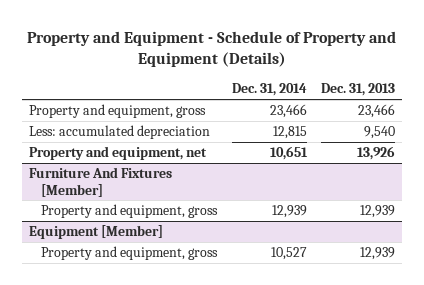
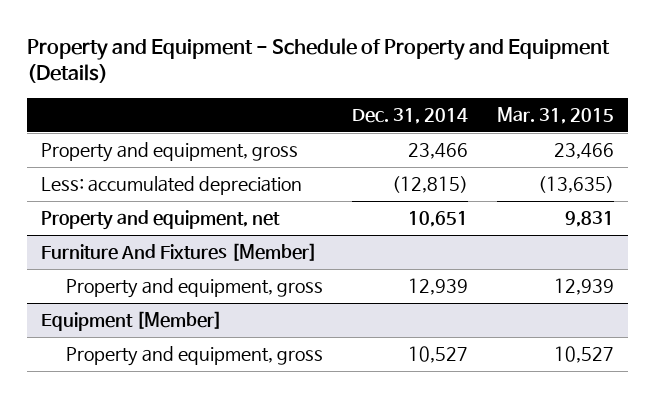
[321,83,396,97] Dec. 31, 2013 -> none
none -> [496,106,614,124] Mar. 31, 2015
[272,126,307,140] 12,815 -> [392,176,469,194] (12,815)

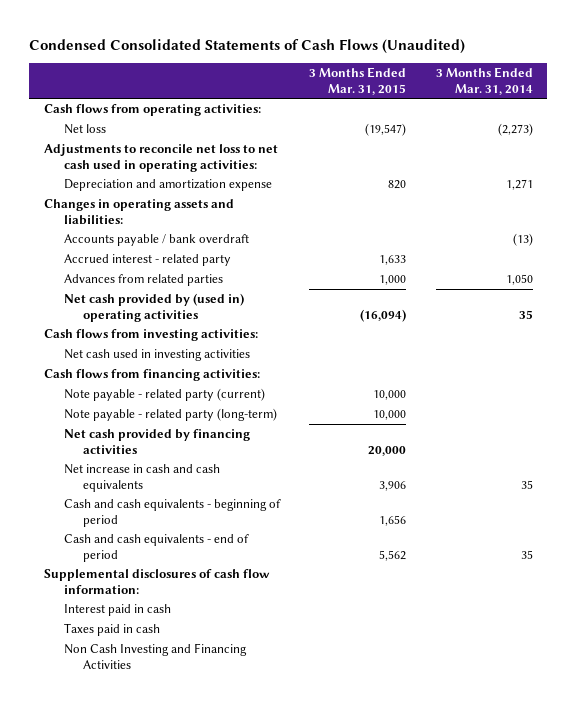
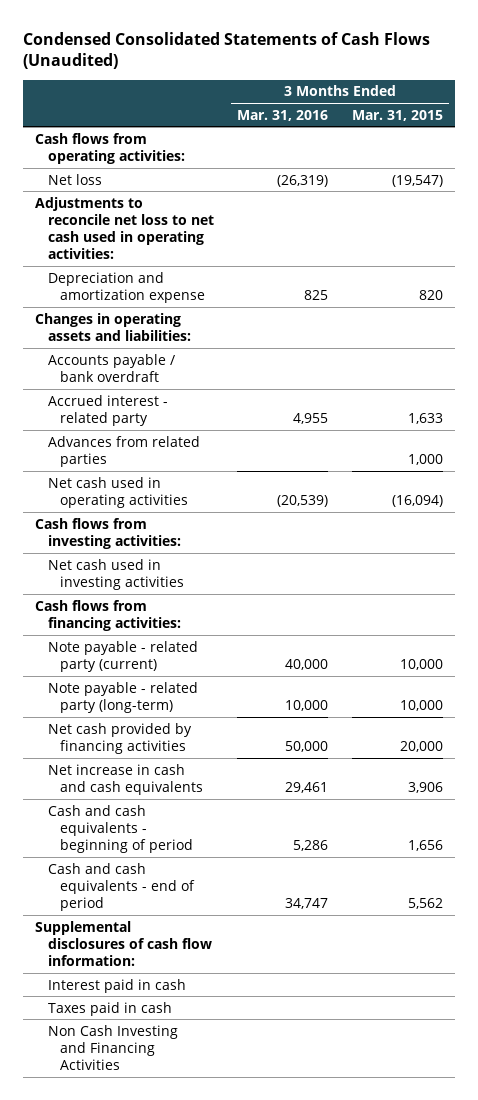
[435,66,533,95] 3 Months Ended Mar. 31, 2014 -> none
none -> [237,109,329,121] Mar. 31, 2016
[63,293,244,322] Net cash provided by (used in) operating activities -> [47,476,189,508] Net cash used in operating activities

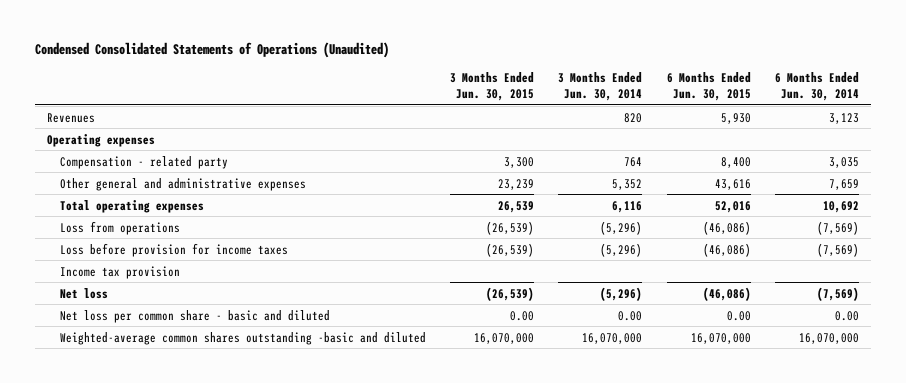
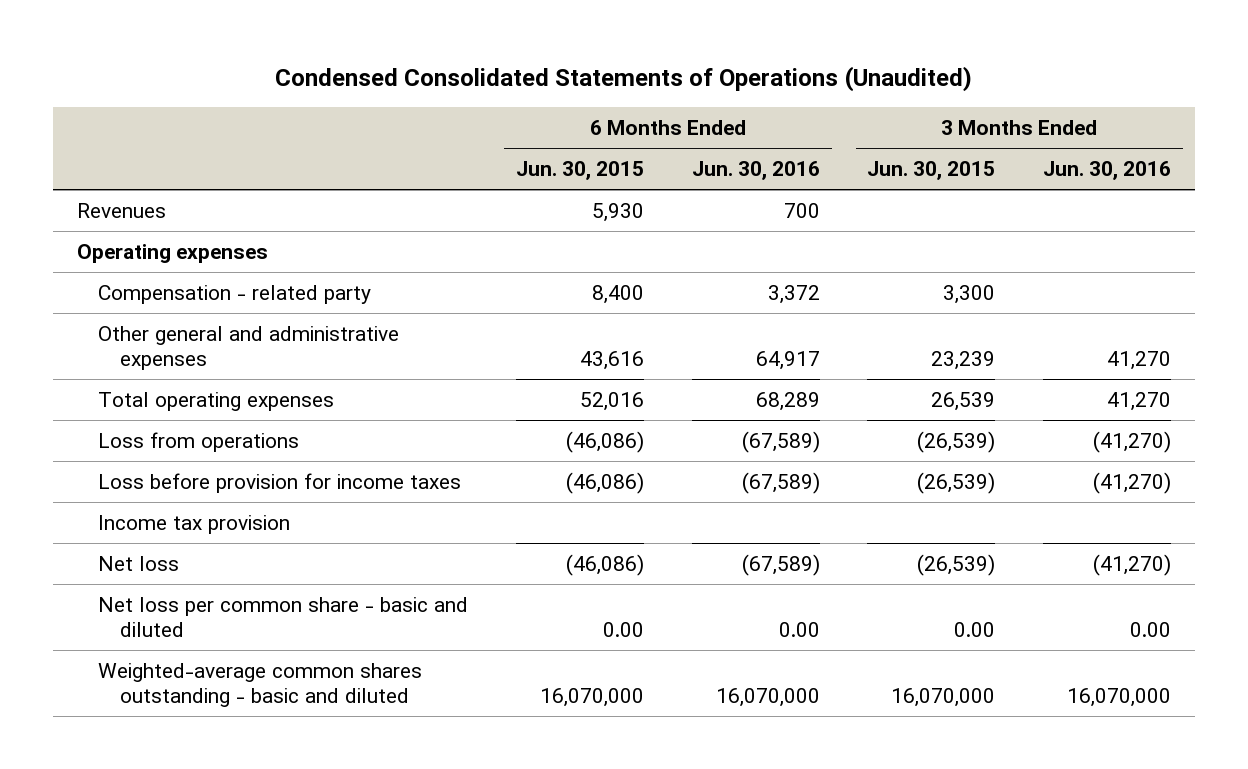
[558,72,643,101] 3 Months Ended Jun. 30, 2014 -> none
[775,72,860,101] 6 Months Ended Jun. 30, 2014 -> none
none -> [691,161,820,181] Jun. 30, 2016
none -> [1043,161,1172,181] Jun. 30, 2016
[59,331,426,345] Weighted-average common shares outstanding -basic and diluted -> [98,663,423,708] Weighted-average common shares outstanding - basic and diluted

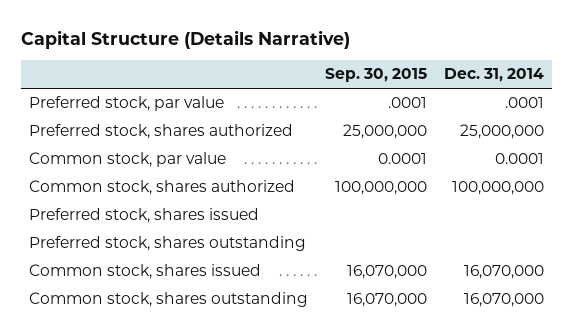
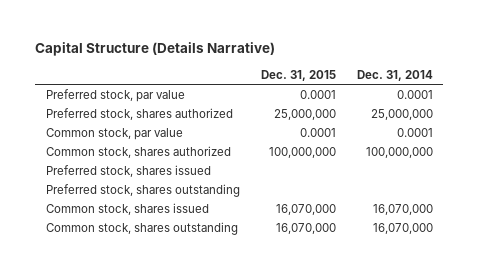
[325,68,428,83] Sep. 30, 2015 -> none
none -> [260,69,336,81] Dec. 31, 2015
[504,97,544,109] .0001 -> [396,90,433,100] 0.0001

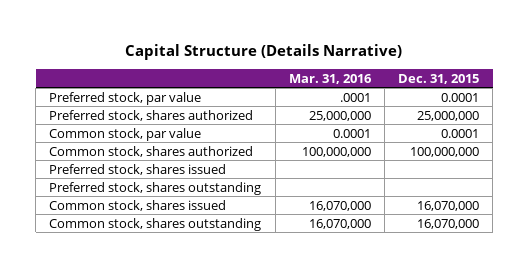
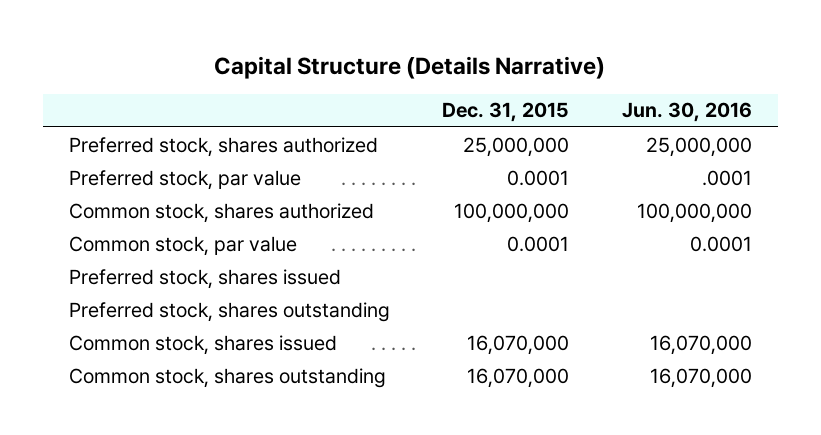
[288,73,372,84] Mar. 31, 2016 -> none
none -> [621,102,752,123] Jun. 30, 2016
[49,91,202,105] Preferred stock, par value -> [69,169,302,190] Preferred stock, par value
[49,127,202,141] Common stock, par value -> [69,235,298,256] Common stock, par value

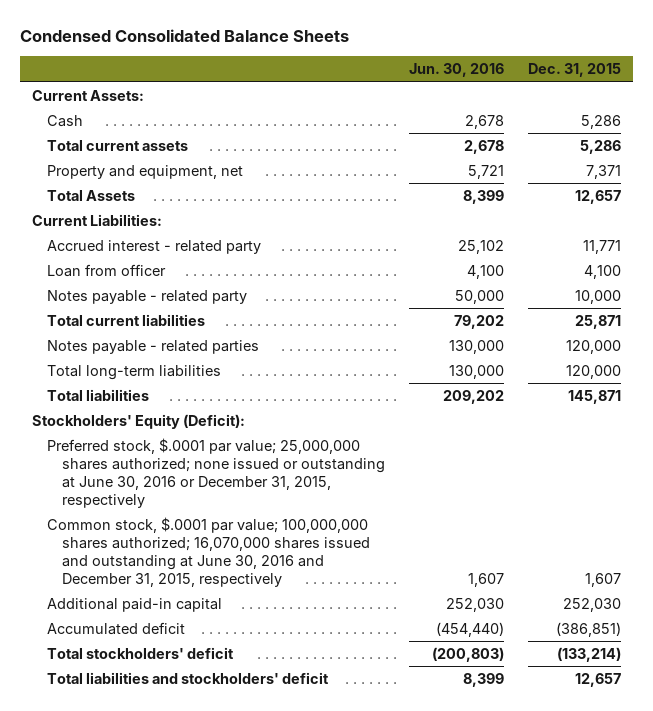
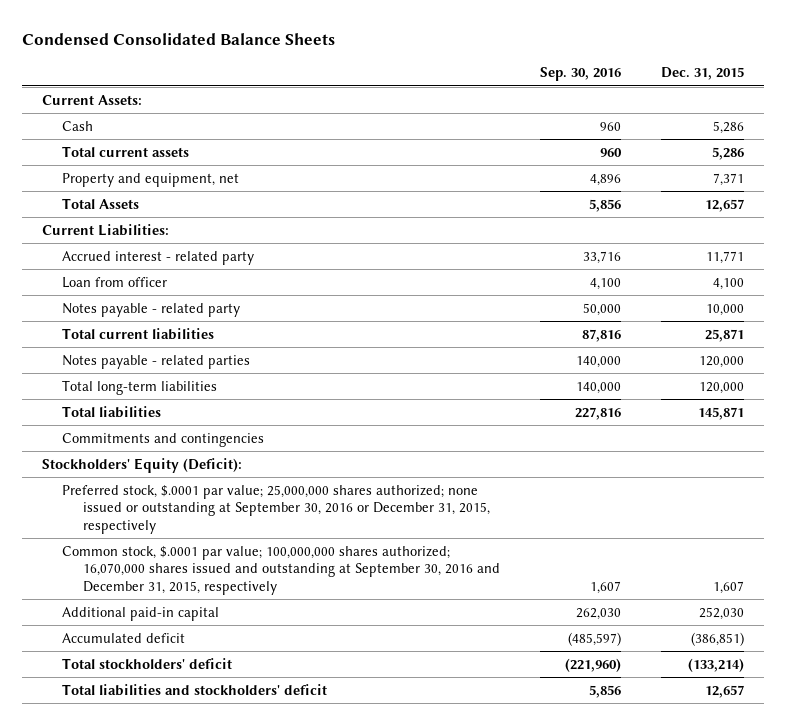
[409,63,505,78] Jun. 30, 2016 -> none
none -> [539,67,621,82] Sep. 30, 2016
none -> [62,432,265,447] Commitments and contingencies
[47,437,386,509] Preferred stock, $.0001 par value; 25,000,000 shares authorized; none issued or outstanding at June 30, 2016 or December 31, 2015, respectively -> [62,484,490,534] Preferred stock, $.0001 par value; 25,000,000 shares authorized; none issued or outstanding at September 30, 2016 or December 31, 2015, respectively
[47,516,371,588] Common stock, $.0001 par value; 100,000,000 shares authorized; 16,070,000 shares issued and outstanding at June 30, 2016 and December 31, 2015, respectively -> [62,545,500,595] Common stock, $.0001 par value; 100,000,000 shares authorized; 16,070,000 shares issued and outstanding at September 30, 2016 and December 31, 2015, respectively

